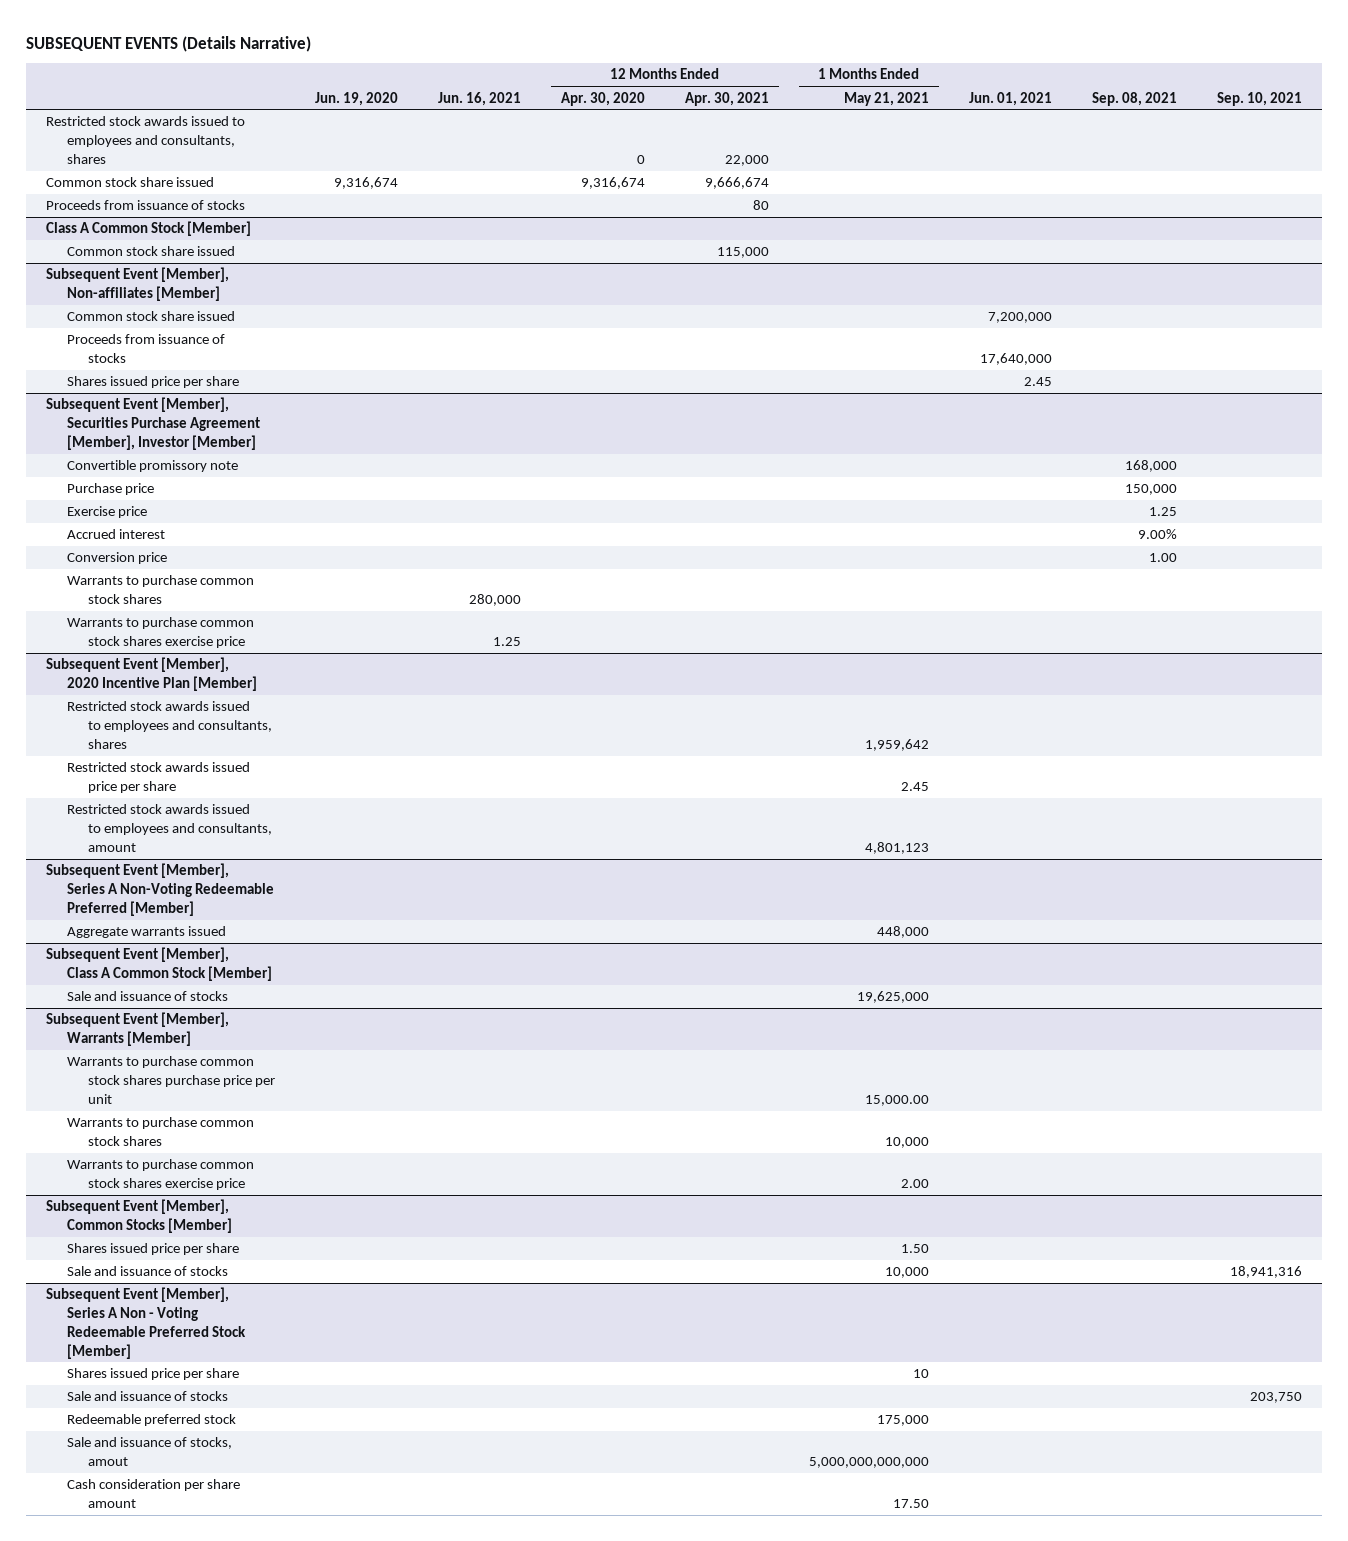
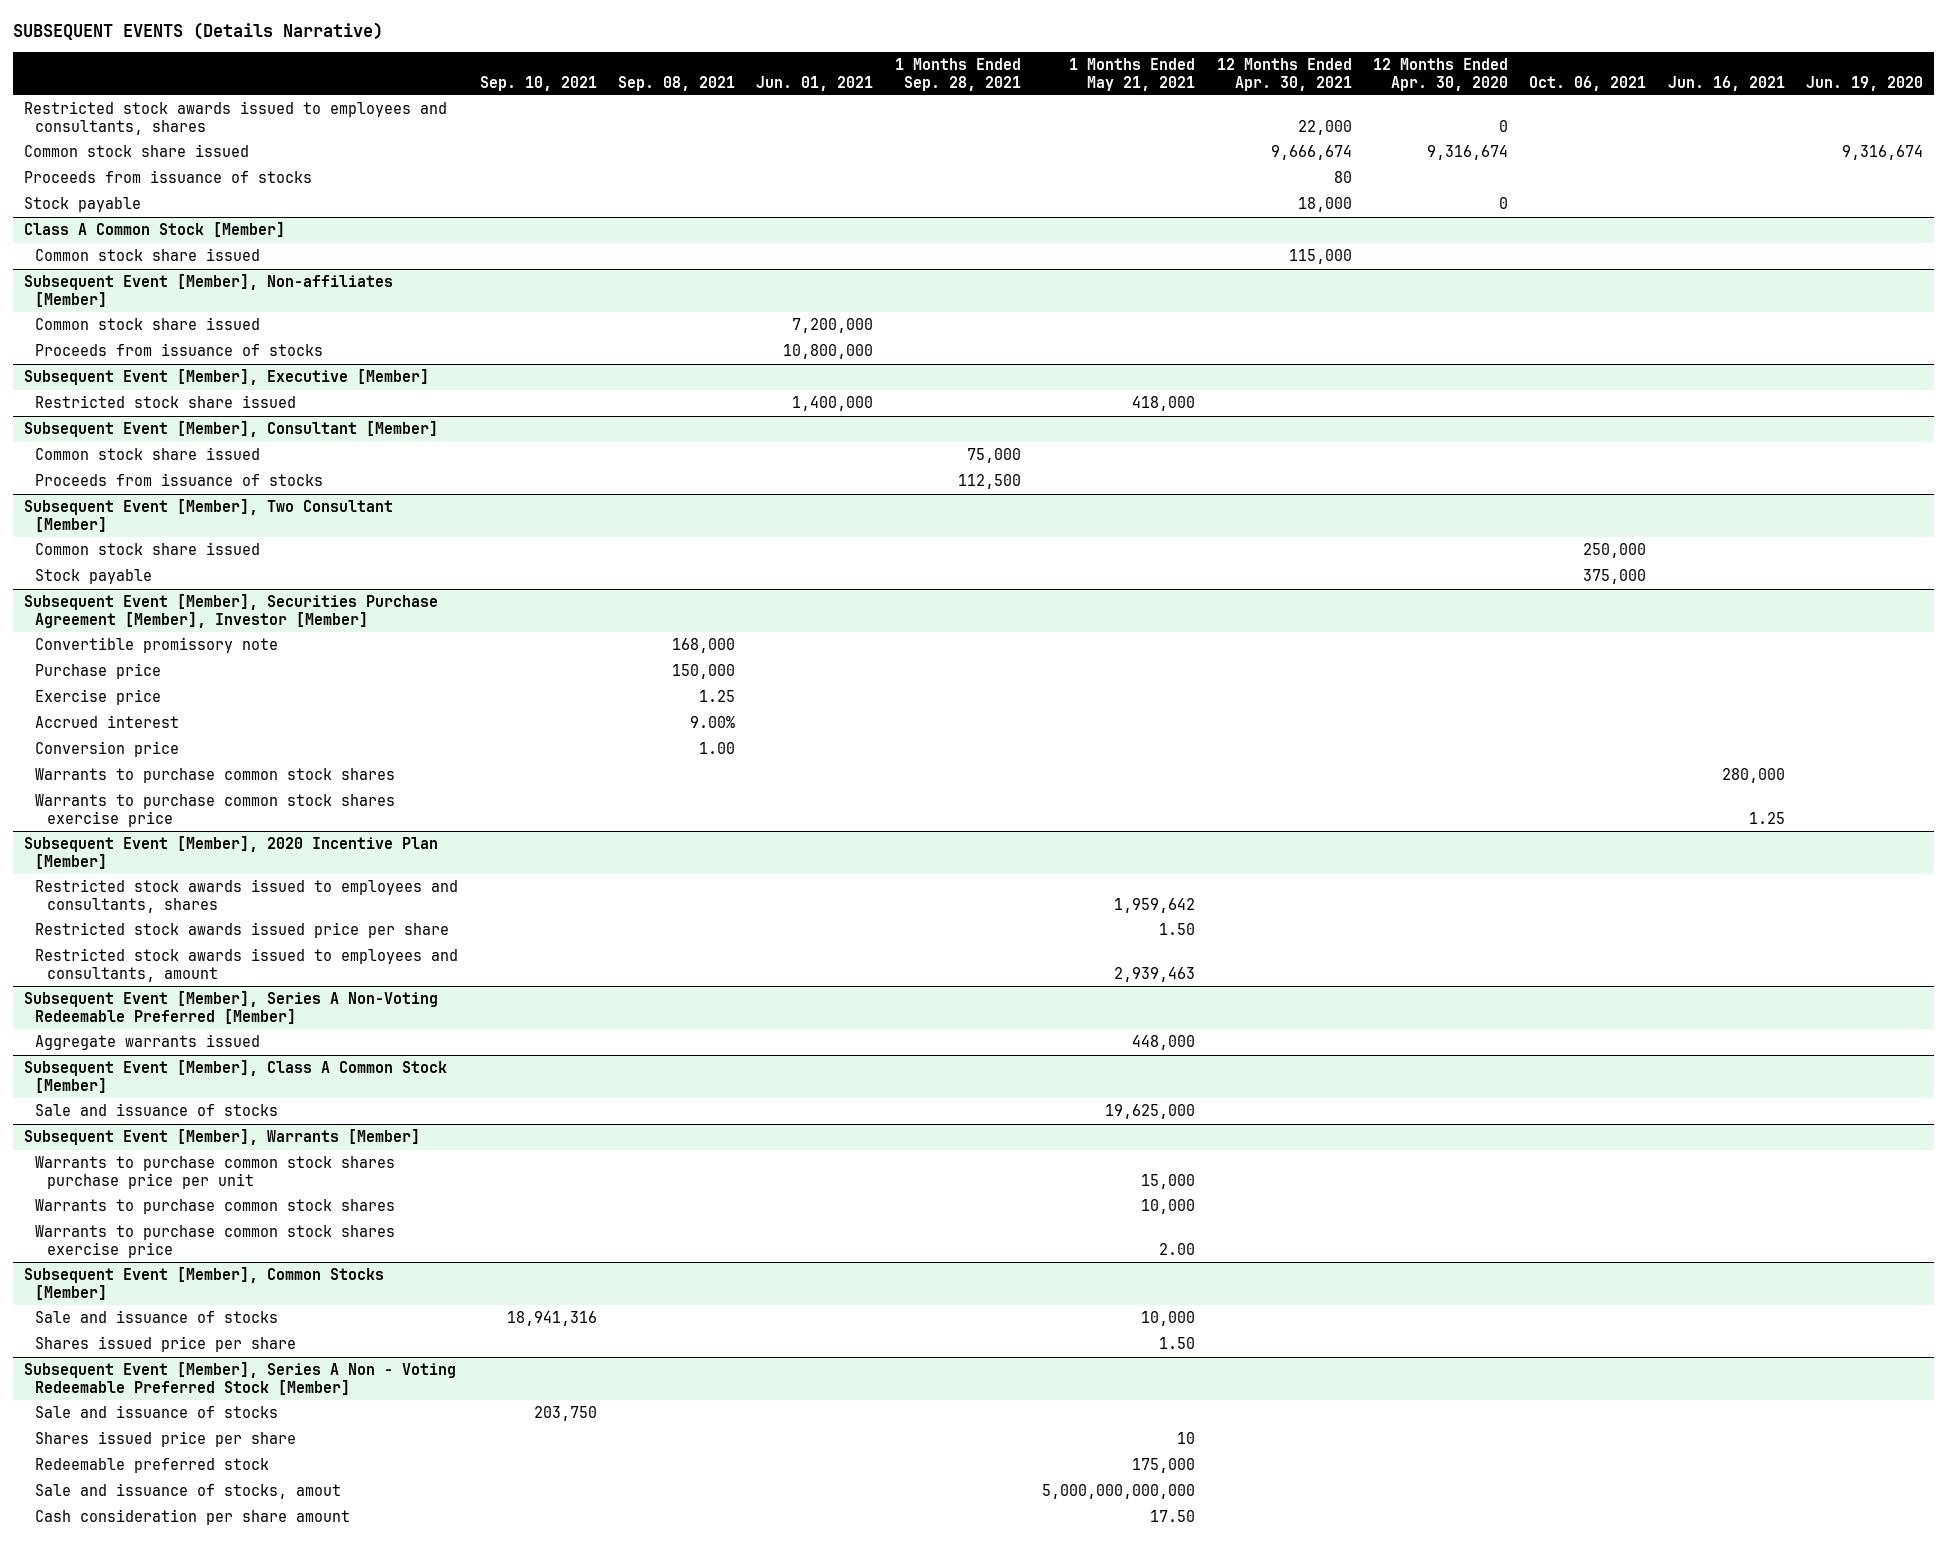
none -> [894,57,1021,91] 1 Months Ended Sep. 28, 2021
none -> [1529,75,1647,91] Oct. 06, 2021
none -> [24,197,142,213] Stock payable
[67,376,240,389] Shares issued price per share -> none
[980,353,1053,366] 17,640,000 -> [783,344,874,360] 10,800,000
none -> [24,369,430,386] Subsequent Event [Member], Executive [Member]
none -> [35,395,297,409] Restricted stock share issued
none -> [24,421,439,438] Subsequent Event [Member], Consultant [Member]
none -> [35,447,261,461] Common stock share issued
none -> [35,473,324,487] Proceeds from issuance of stocks
none -> [24,499,394,533] Subsequent Event [Member], Two Consultant [Member]
none -> [35,542,261,556] Common stock share issued
none -> [35,569,153,585] Stock payable
[901,782,930,792] 2.45 -> [1159,923,1196,936] 1.50
[865,841,930,854] 4,801,123 -> [1114,967,1196,983] 2,939,463
[865,1094,930,1106] 15,000.00 -> [1141,1174,1196,1190] 15,000
[67,1243,240,1256] Shares issued price per share -> [35,1336,297,1353] Shares issued price per share
[67,1368,240,1381] Shares issued price per share -> [35,1431,297,1448] Shares issued price per share

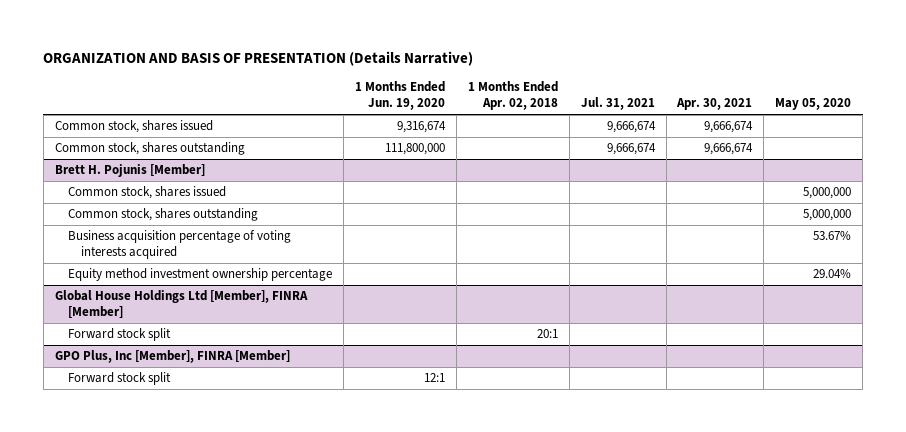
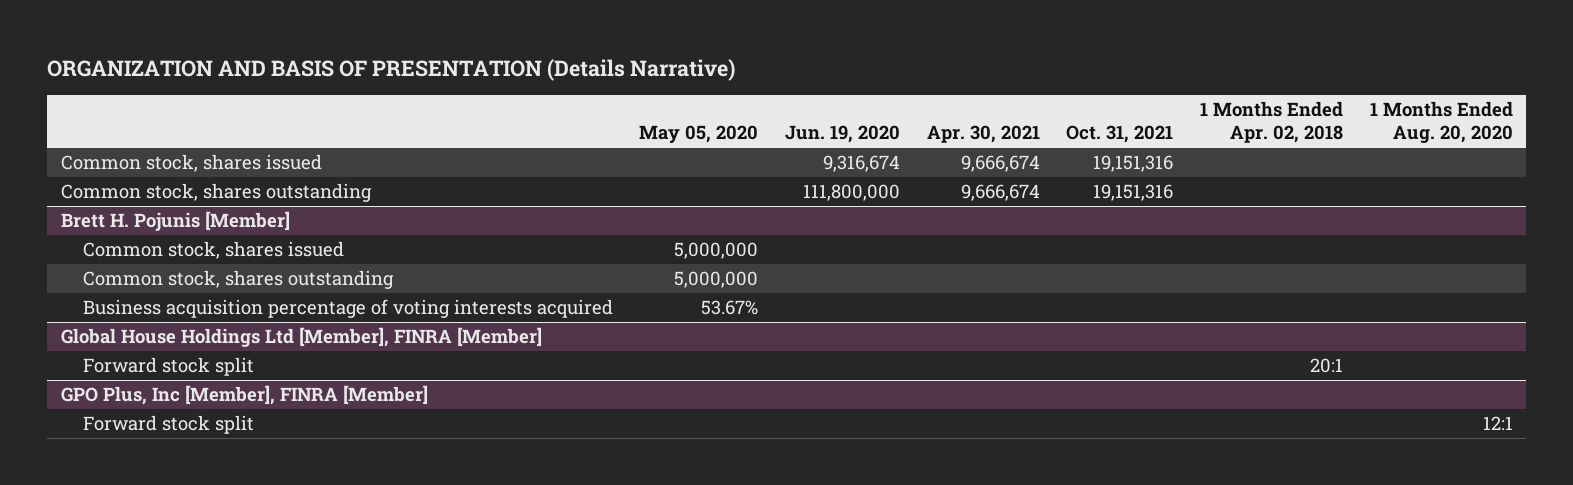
[354,81,445,111] 1 Months Ended Jun. 19, 2020 -> none
[580,97,655,111] Jul. 31, 2021 -> none
none -> [785,125,901,144] Jun. 19, 2020
none -> [1066,125,1174,144] Oct. 31, 2021
none -> [1369,100,1513,144] 1 Months Ended Aug. 20, 2020
[67,268,332,282] Equity method investment ownership percentage -> none

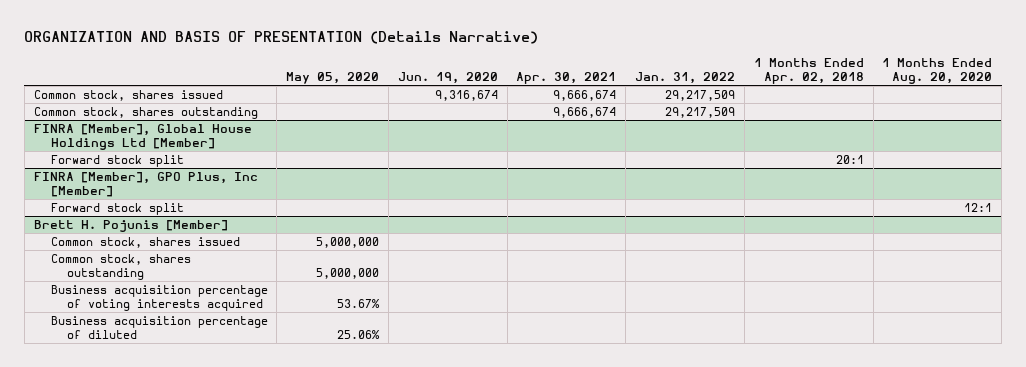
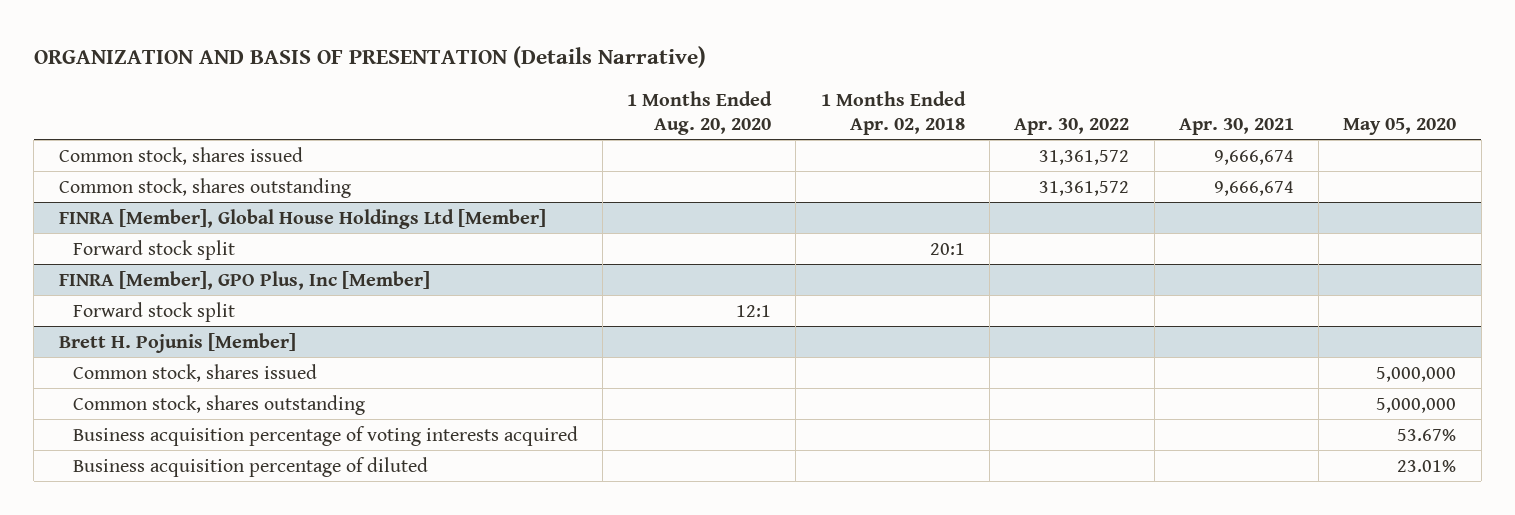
[397,71,498,84] Jun. 19, 2020 -> none
[635,71,736,84] Jan. 31, 2022 -> none
none -> [1014,117,1130,135] Apr. 30, 2022
[337,329,381,339] 25.06% -> [1397,459,1457,472] 23.01%

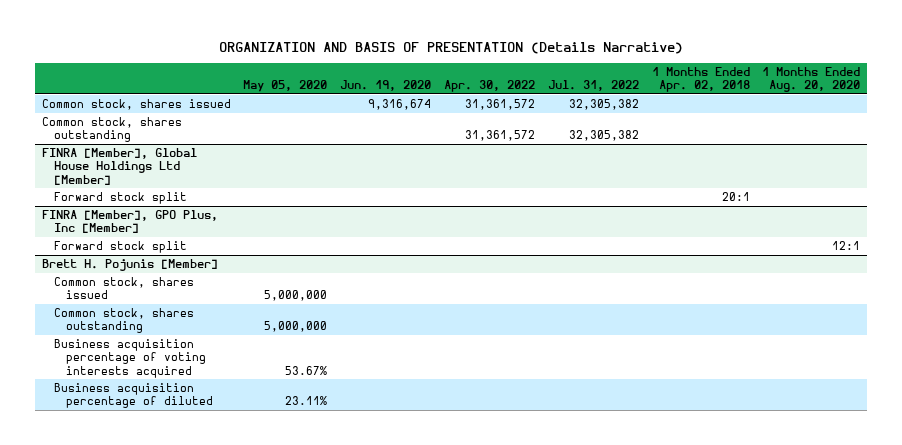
[1178,117,1294,135] Apr. 30, 2021 -> none
none -> [340,80,432,92] Jun. 19, 2020
none -> [547,80,639,92] Jul. 31, 2022
[1397,459,1457,472] 23.01% -> [285,396,328,406] 23.11%

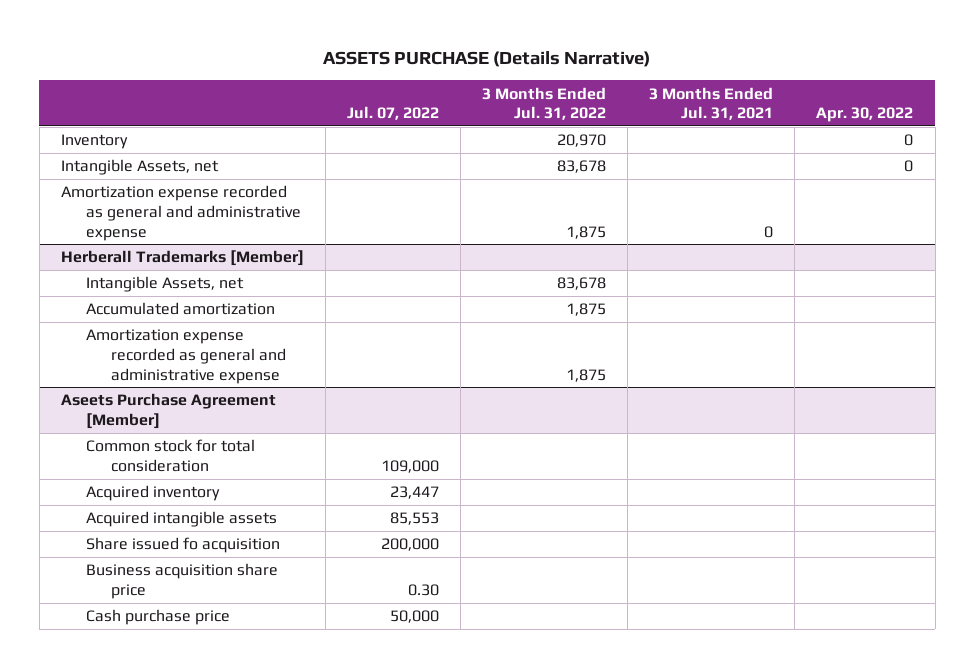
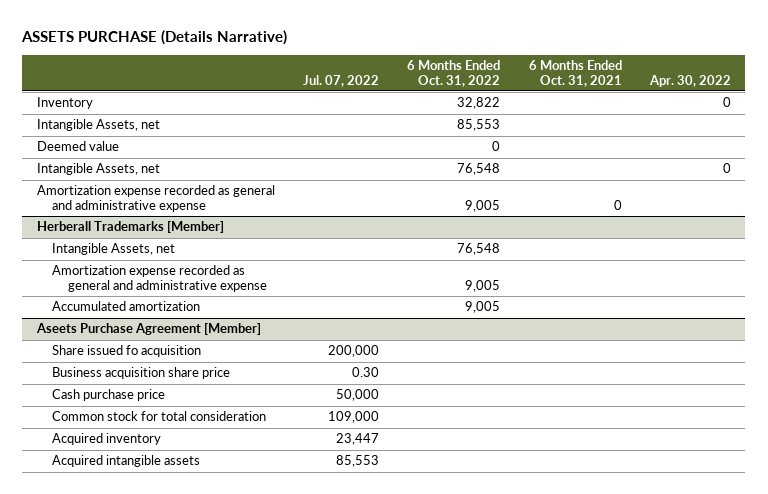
[482,86,607,121] 3 Months Ended Jul. 31, 2022 -> none
[649,86,774,121] 3 Months Ended Jul. 31, 2021 -> none
none -> [407,59,501,87] 6 Months Ended Oct. 31, 2022
none -> [528,59,622,87] 6 Months Ended Oct. 31, 2021
none -> [36,119,160,132] Intangible Assets, net
none -> [36,141,119,152] Deemed value
[85,302,275,316] Accumulated amortization -> [52,301,201,312] Accumulated amortization
[85,439,255,472] Common stock for total consideration -> [52,411,267,422] Common stock for total consideration
[85,485,220,502] Acquired inventory -> [52,433,162,446] Acquired inventory
[85,511,277,528] Acquired intangible assets -> [52,455,201,468] Acquired intangible assets

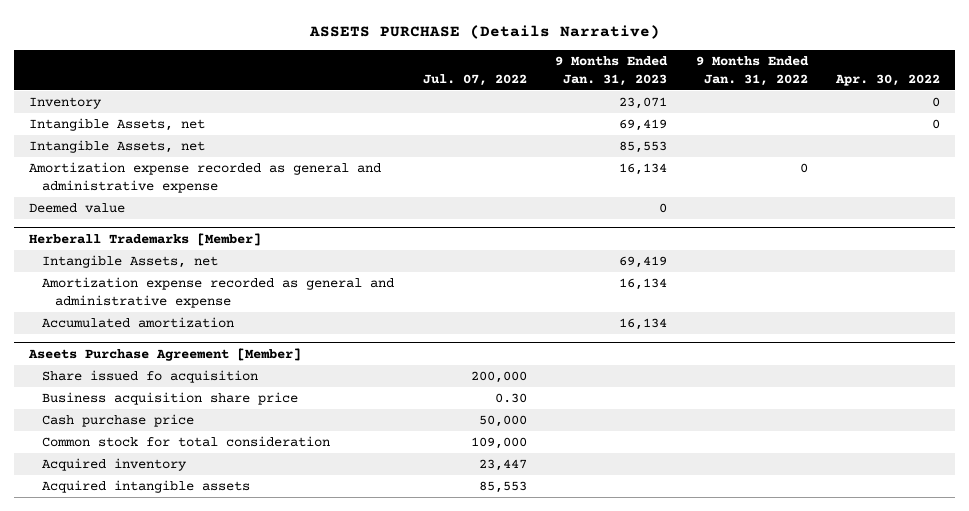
[407,59,501,87] 6 Months Ended Oct. 31, 2022 -> none
[528,59,622,87] 6 Months Ended Oct. 31, 2021 -> none
none -> [555,56,669,86] 9 Months Ended Jan. 31, 2023
none -> [695,56,809,86] 9 Months Ended Jan. 31, 2022
[36,119,160,132] Intangible Assets, net -> [28,140,205,154] Intangible Assets, net
[36,141,119,152] Deemed value -> [28,203,125,214] Deemed value

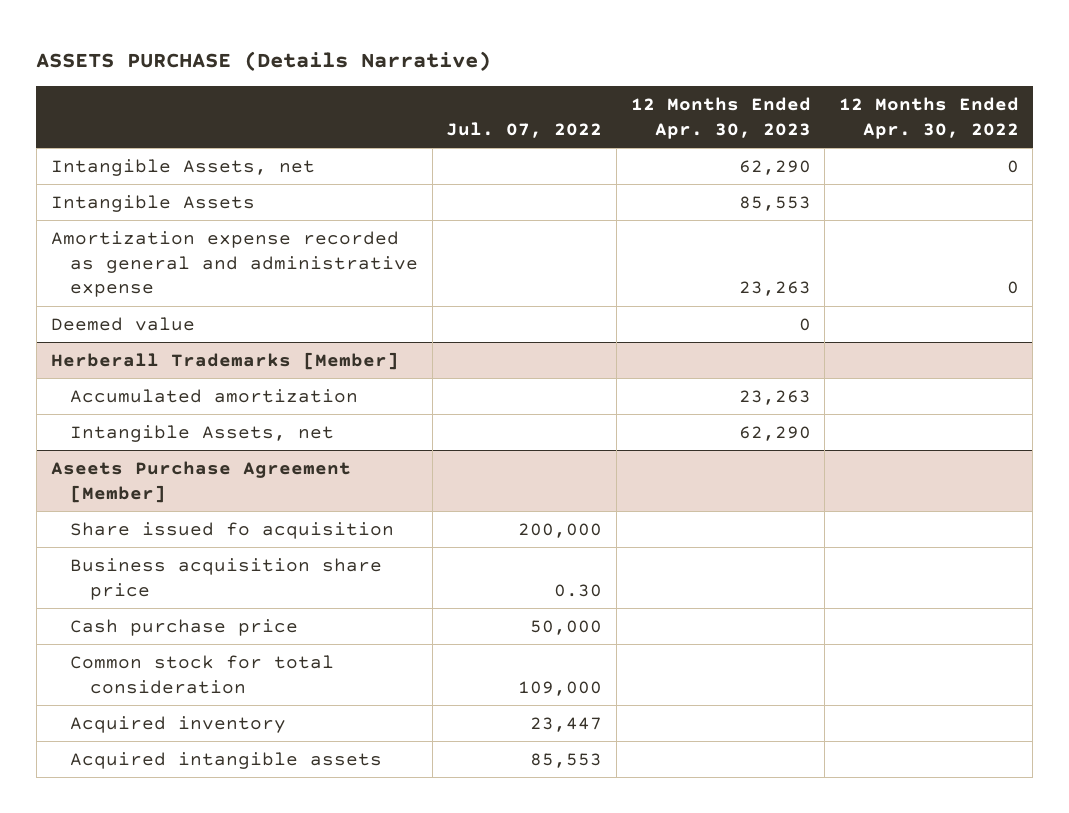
[555,56,669,86] 9 Months Ended Jan. 31, 2023 -> none
[695,56,809,86] 9 Months Ended Jan. 31, 2022 -> none
[835,73,941,86] Apr. 30, 2022 -> none
none -> [630,96,811,139] 12 Months Ended Apr. 30, 2023
none -> [838,96,1019,139] 12 Months Ended Apr. 30, 2022
[28,97,102,110] Inventory -> none
[28,140,205,154] Intangible Assets, net -> [50,194,255,212] Intangible Assets
[42,277,395,308] Amortization expense recorded as general and administrative expense -> none
[42,255,219,269] Intangible Assets, net -> [70,424,335,442] Intangible Assets, net

